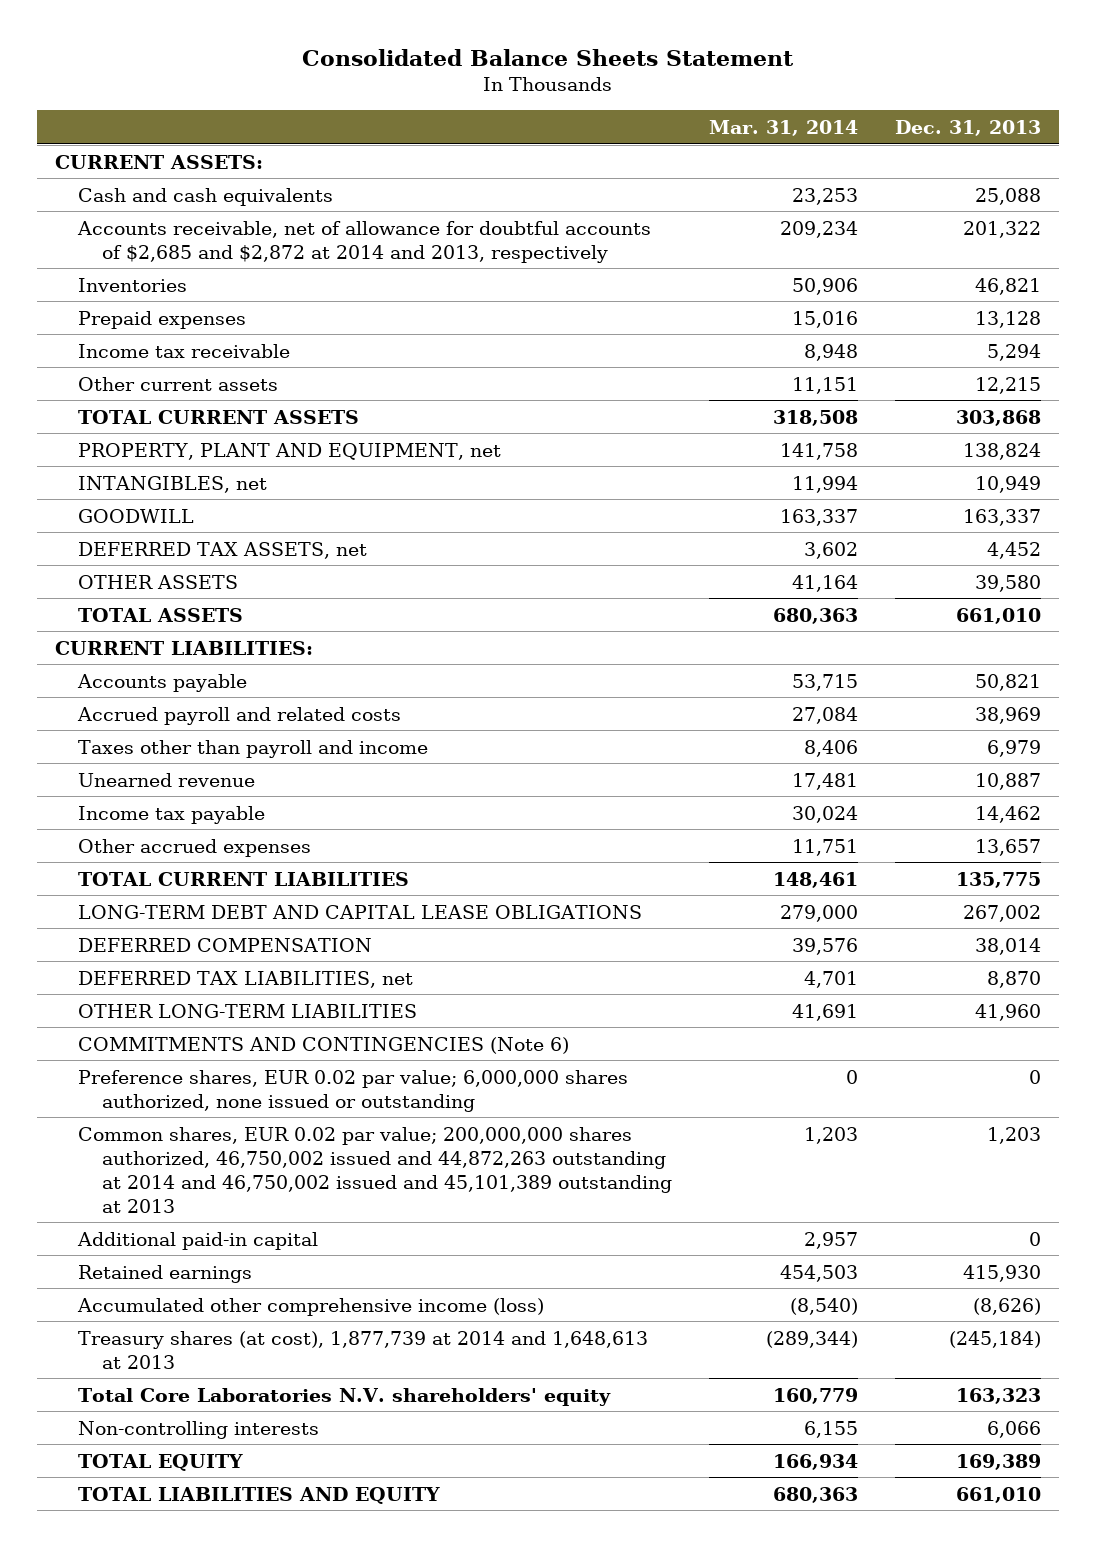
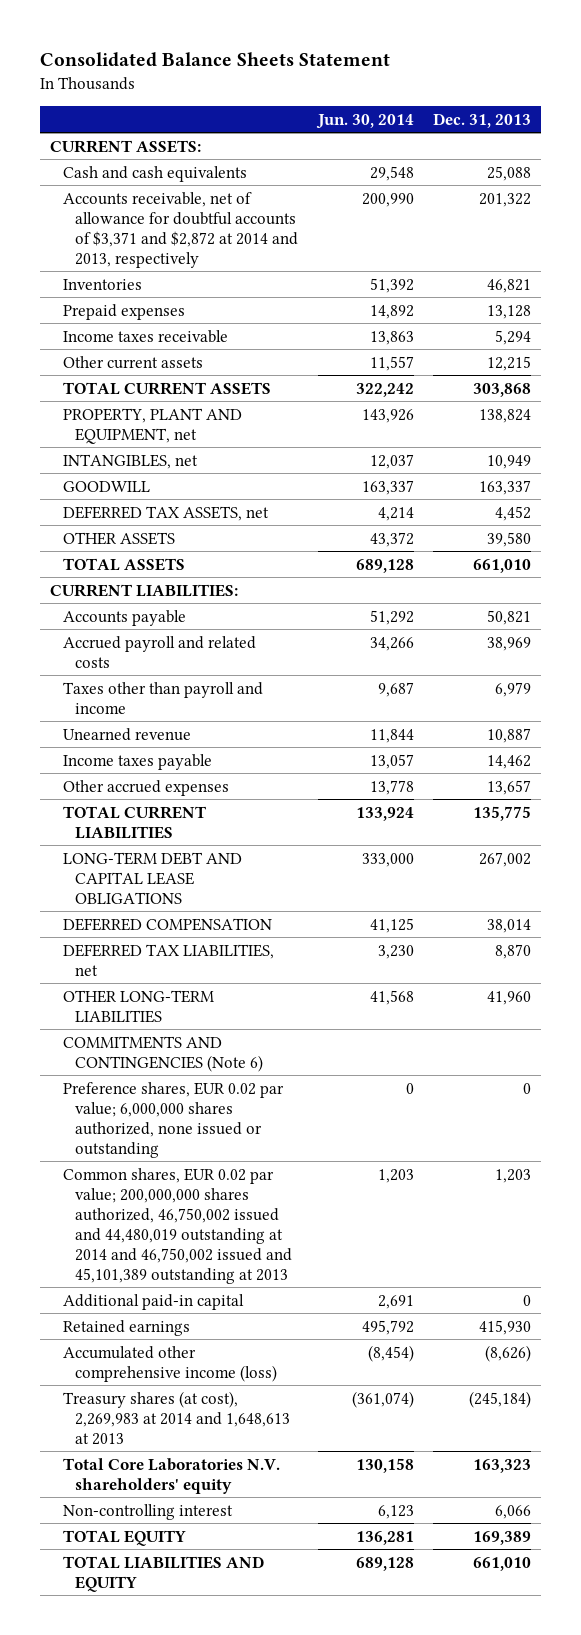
[708,119,858,136] Mar. 31, 2014 -> none
none -> [315,113,414,129] Jun. 30, 2014
[77,220,652,263] Accounts receivable, net of allowance for doubtful accounts of $2,685 and $2,872 at 2014 and 2013, respectively -> [62,191,299,268] Accounts receivable, net of allowance for doubtful accounts of $3,371 and $2,872 at 2014 and 2013, respectively
[78,343,291,358] Income tax receivable -> [62,329,228,343] Income taxes receivable
[78,805,266,824] Income tax payable -> [62,753,212,770] Income taxes payable
[78,1126,672,1213] Common shares, EUR 0.02 par value; 200,000,000 shares authorized, 46,750,002 issued and 44,872,263 outstanding at 2014 and 46,750,002 issued and 45,101,389 outstanding at 2013 -> [62,1167,293,1284] Common shares, EUR 0.02 par value; 200,000,000 shares authorized, 46,750,002 issued and 44,480,019 outstanding at 2014 and 46,750,002 issued and 45,101,389 outstanding at 2013
[78,1330,649,1369] Treasury shares (at cost), 1,877,739 at 2014 and 1,648,613 at 2013 -> [62,1390,291,1445] Treasury shares (at cost), 2,269,983 at 2014 and 1,648,613 at 2013
[78,1420,320,1439] Non-controlling interests -> [62,1503,233,1520] Non-controlling interest

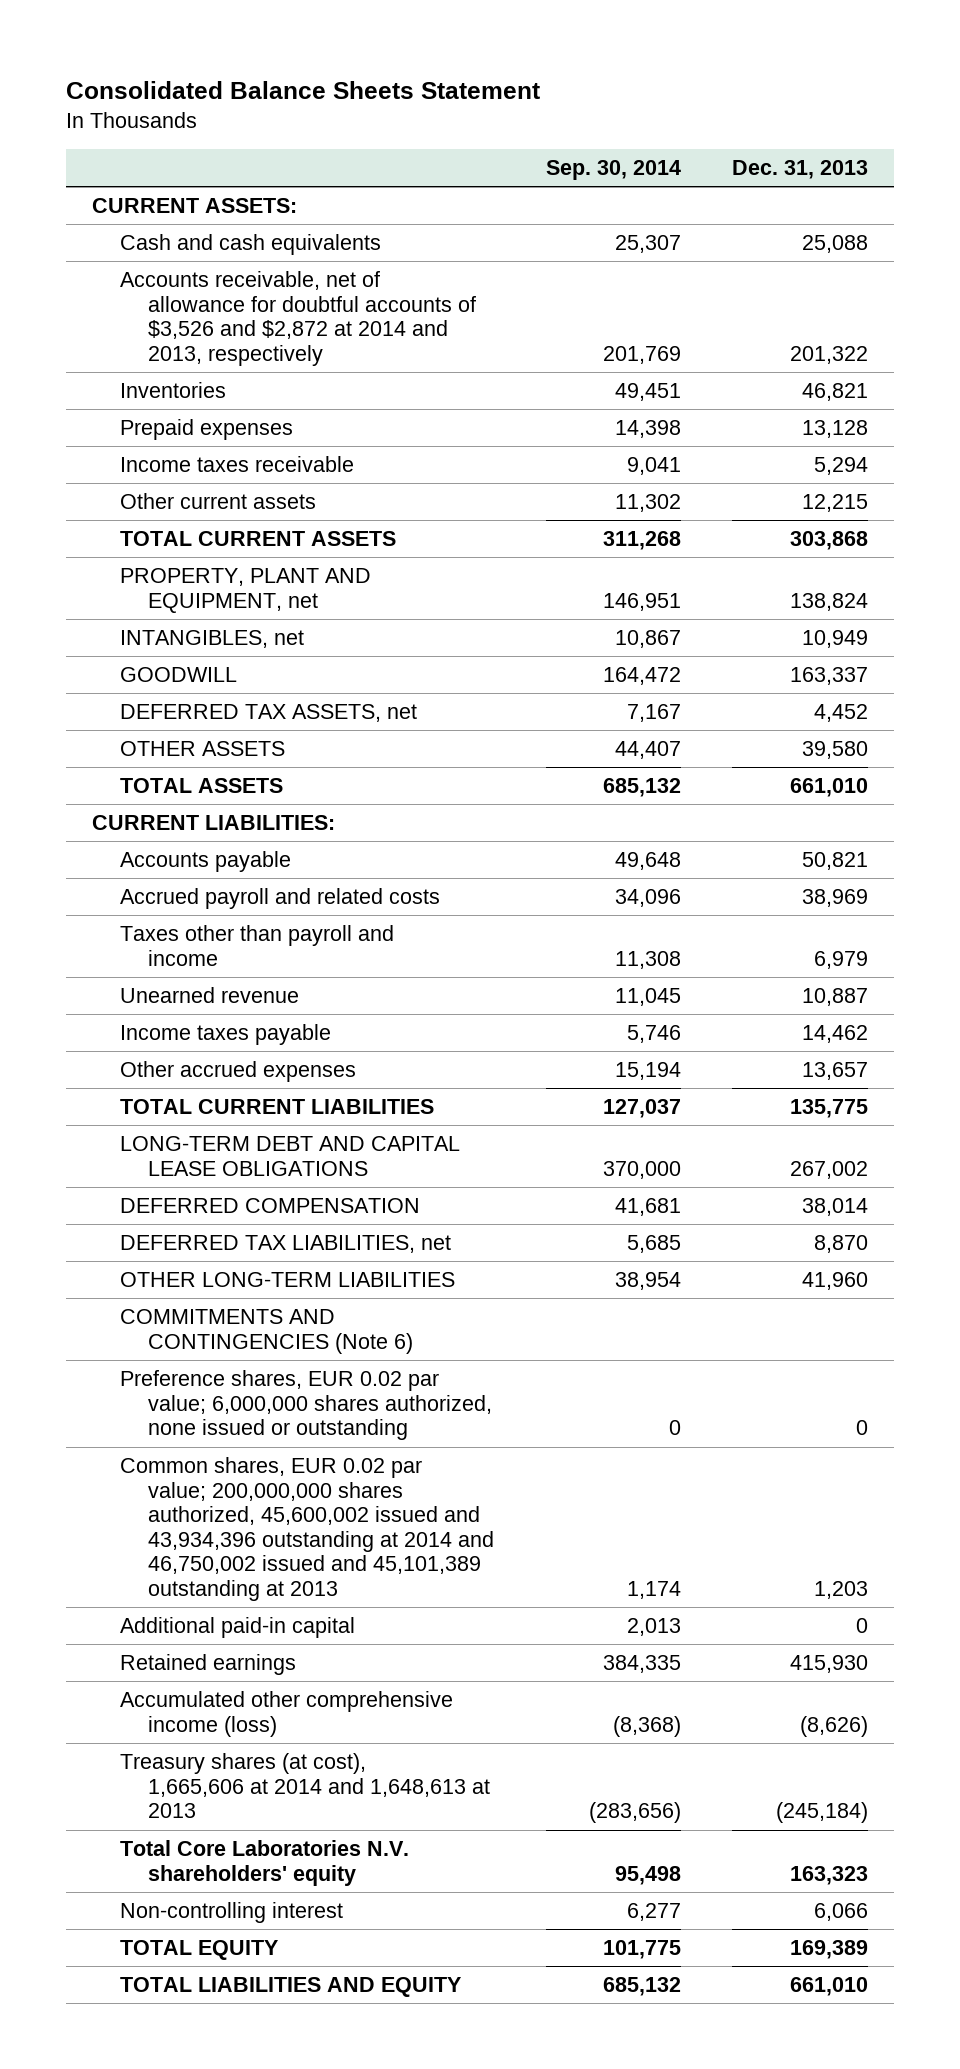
[315,113,414,129] Jun. 30, 2014 -> none
none -> [545,160,681,181] Sep. 30, 2014
[62,191,299,268] Accounts receivable, net of allowance for doubtful accounts of $3,371 and $2,872 at 2014 and 2013, respectively -> [119,271,477,366] Accounts receivable, net of allowance for doubtful accounts of $3,526 and $2,872 at 2014 and 2013, respectively
[62,1167,293,1284] Common shares, EUR 0.02 par value; 200,000,000 shares authorized, 46,750,002 issued and 44,480,019 outstanding at 2014 and 46,750,002 issued and 45,101,389 outstanding at 2013 -> [119,1457,495,1601] Common shares, EUR 0.02 par value; 200,000,000 shares authorized, 45,600,002 issued and 43,934,396 outstanding at 2014 and 46,750,002 issued and 45,101,389 outstanding at 2013
[62,1390,291,1445] Treasury shares (at cost), 2,269,983 at 2014 and 1,648,613 at 2013 -> [119,1753,491,1819] Treasury shares (at cost), 1,665,606 at 2014 and 1,648,613 at 2013

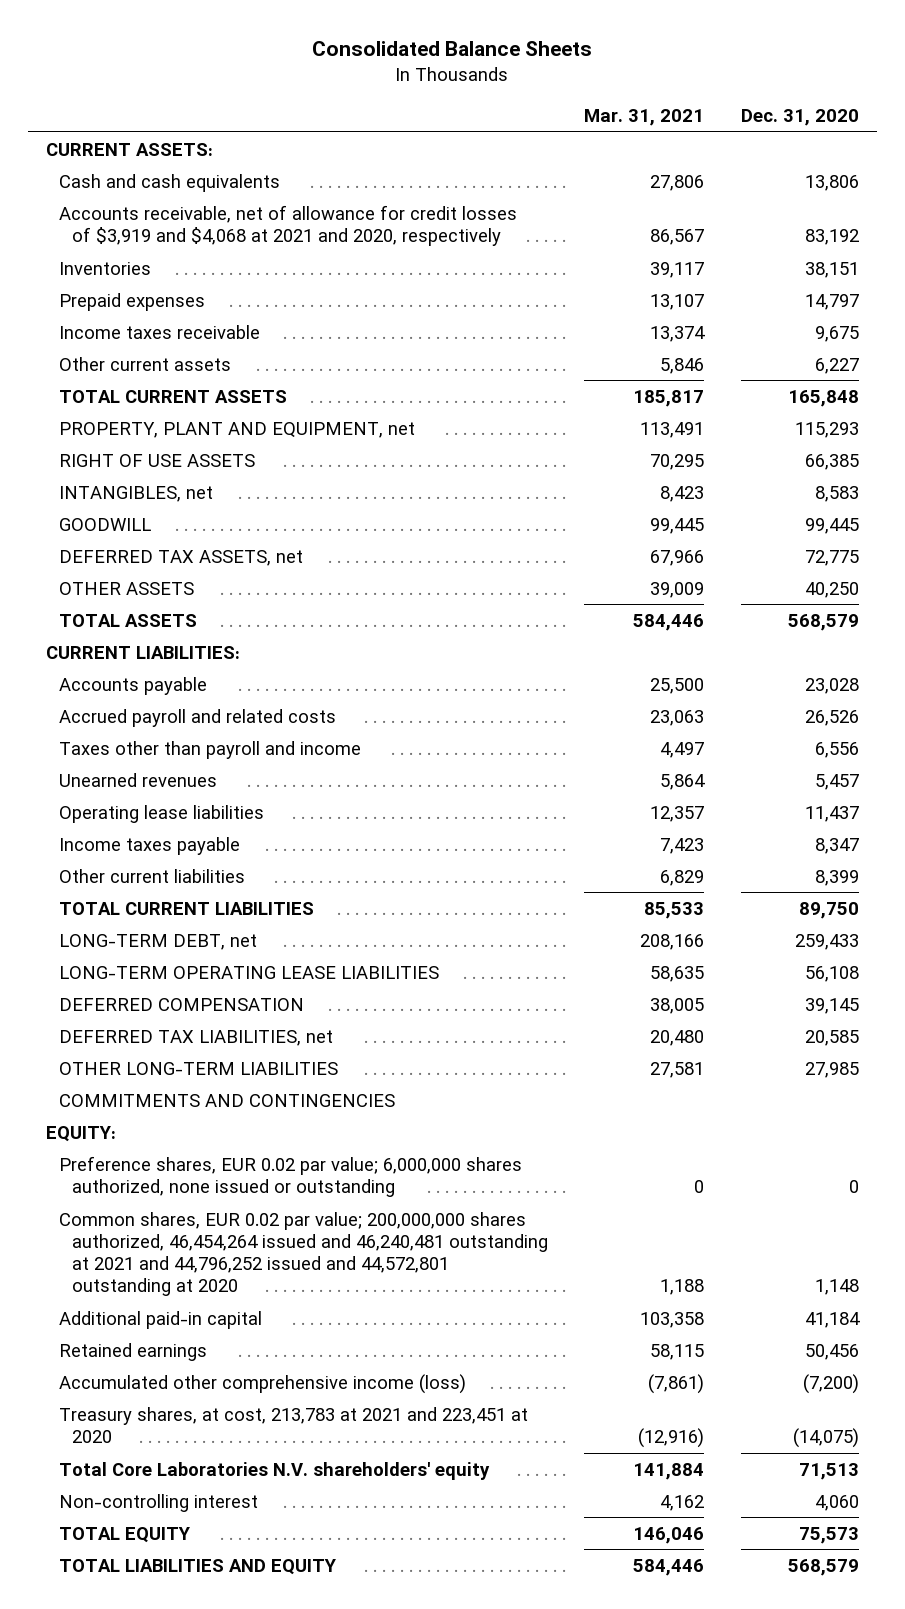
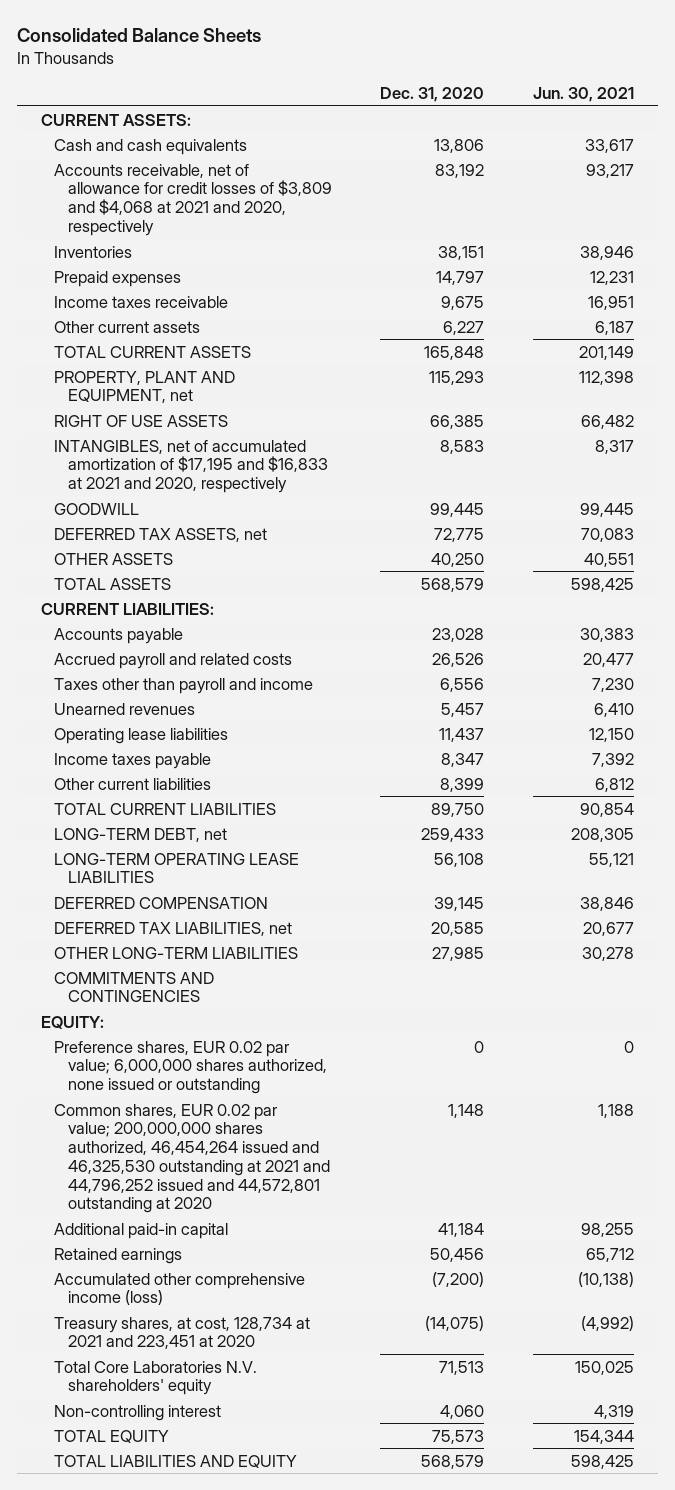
[584,108,705,126] Mar. 31, 2021 -> none
none -> [532,86,634,102] Jun. 30, 2021
[59,204,518,246] Accounts receivable, net of allowance for credit losses of $3,919 and $4,068 at 2021 and 2020, respectively -> [54,163,332,236] Accounts receivable, net of allowance for credit losses of $3,809 and $4,068 at 2021 and 2020, respectively
[59,485,214,502] INTANGIBLES, net -> [54,439,328,494] INTANGIBLES, net of accumulated amortization of $17,195 and $16,833 at 2021 and 2020, respectively
[59,1211,549,1297] Common shares, EUR 0.02 par value; 200,000,000 shares authorized, 46,454,264 issued and 46,240,481 outstanding at 2021 and 44,796,252 issued and 44,572,801 outstanding at 2020 -> [54,1103,330,1214] Common shares, EUR 0.02 par value; 200,000,000 shares authorized, 46,454,264 issued and 46,325,530 outstanding at 2021 and 44,796,252 issued and 44,572,801 outstanding at 2020
[59,1406,529,1443] Treasury shares, at cost, 213,783 at 2021 and 223,451 at 2020 -> [54,1316,311,1350] Treasury shares, at cost, 128,734 at 2021 and 223,451 at 2020

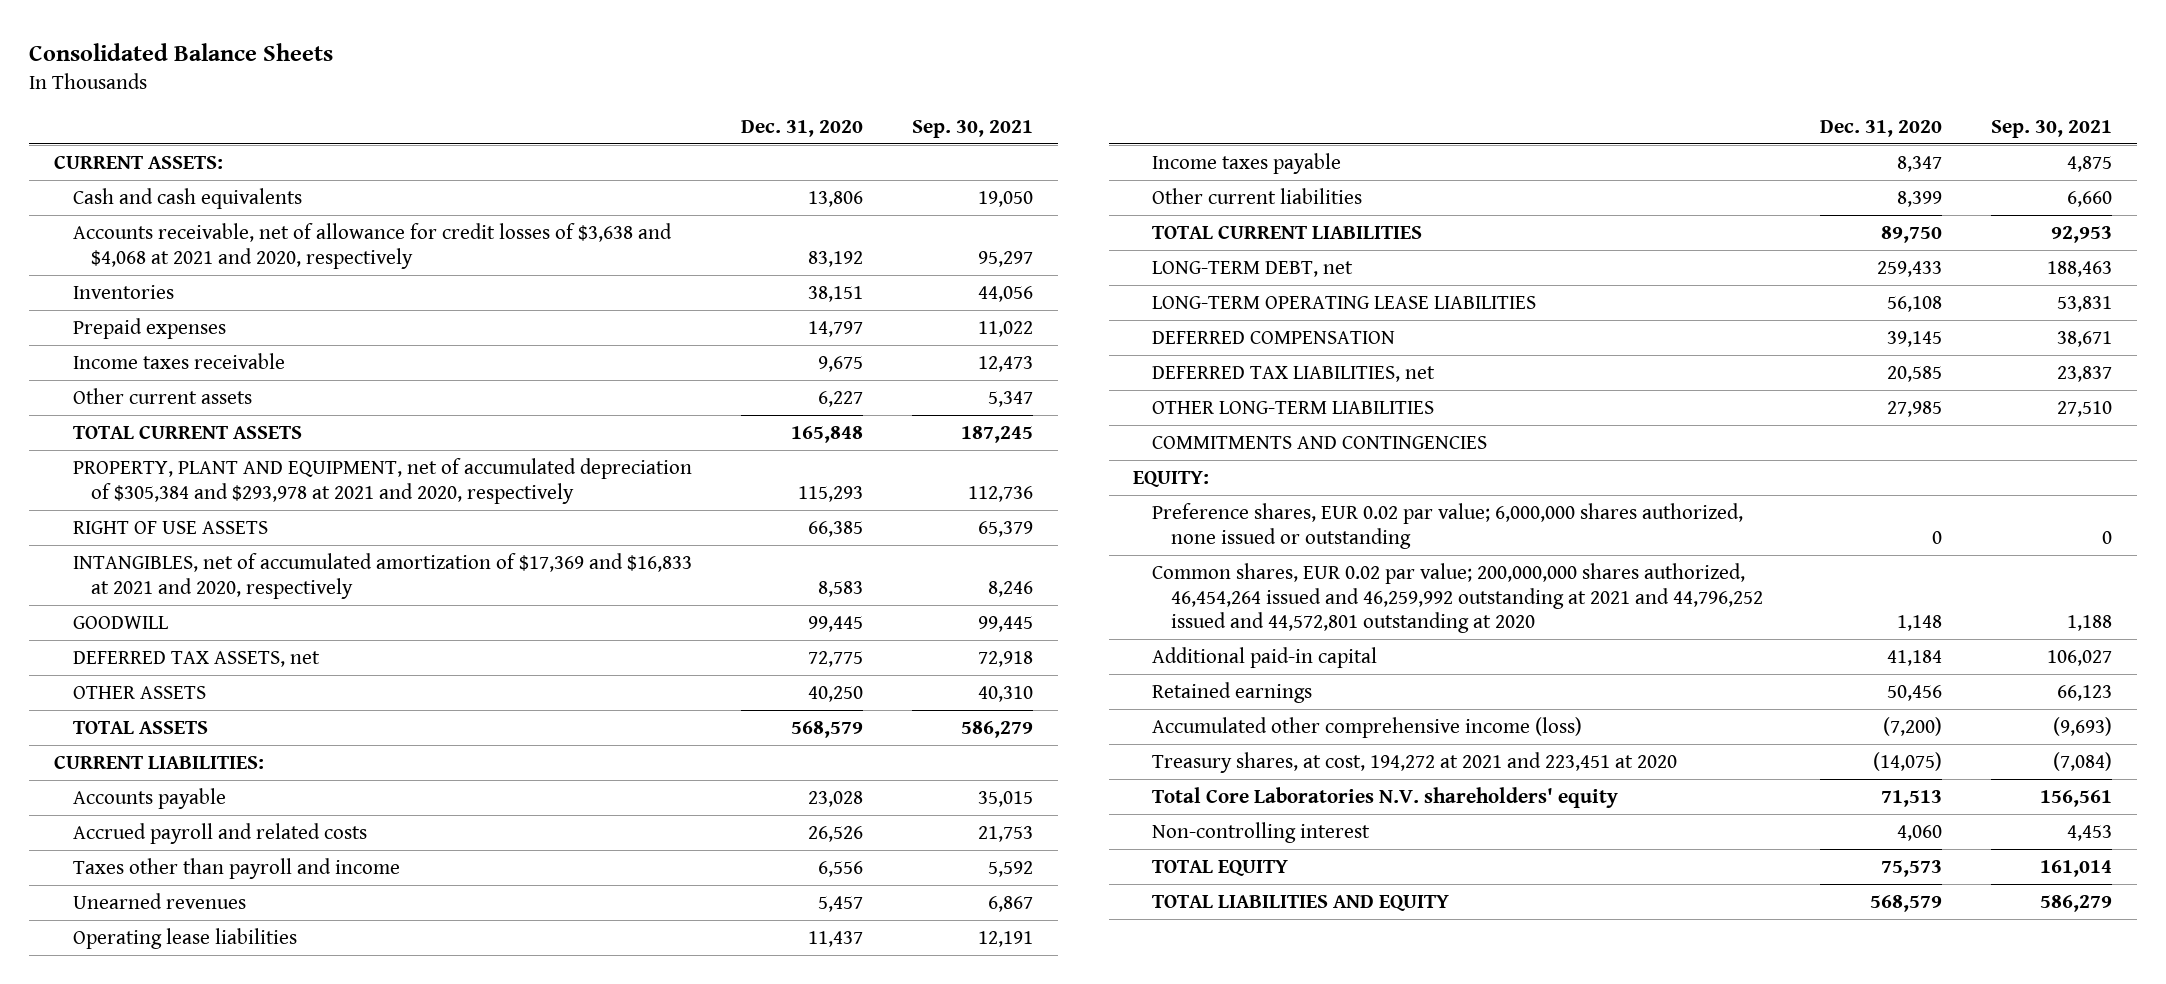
[532,86,634,102] Jun. 30, 2021 -> none
none -> [911,119,1033,138] Sep. 30, 2021
[54,163,332,236] Accounts receivable, net of allowance for credit losses of $3,809 and $4,068 at 2021 and 2020, respectively -> [72,222,672,269] Accounts receivable, net of allowance for credit losses of $3,638 and $4,068 at 2021 and 2020, respectively
[54,370,236,404] PROPERTY, PLANT AND EQUIPMENT, net -> [72,457,692,504] PROPERTY, PLANT AND EQUIPMENT, net of accumulated depreciation of $305,384 and $293,978 at 2021 and 2020, respectively
[54,439,328,494] INTANGIBLES, net of accumulated amortization of $17,195 and $16,833 at 2021 and 2020, respectively -> [72,552,692,599] INTANGIBLES, net of accumulated amortization of $17,369 and $16,833 at 2021 and 2020, respectively
[54,1103,330,1214] Common shares, EUR 0.02 par value; 200,000,000 shares authorized, 46,454,264 issued and 46,325,530 outstanding at 2021 and 44,796,252 issued and 44,572,801 outstanding at 2020 -> [1151,562,1763,634] Common shares, EUR 0.02 par value; 200,000,000 shares authorized, 46,454,264 issued and 46,259,992 outstanding at 2021 and 44,796,252 issued and 44,572,801 outstanding at 2020
[54,1316,311,1350] Treasury shares, at cost, 128,734 at 2021 and 223,451 at 2020 -> [1151,751,1677,773] Treasury shares, at cost, 194,272 at 2021 and 223,451 at 2020

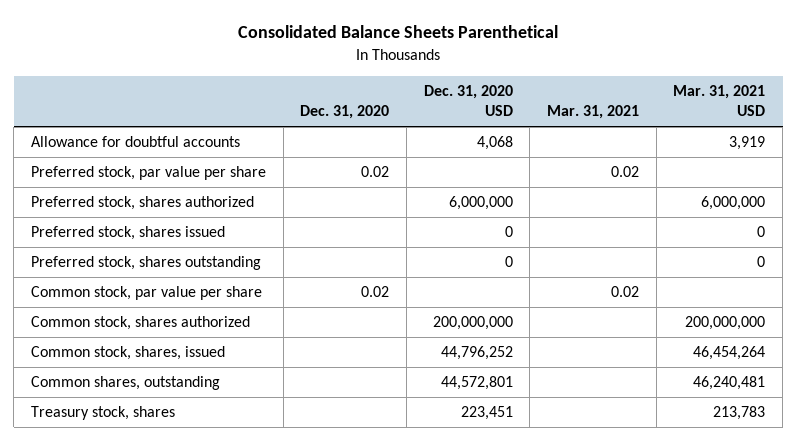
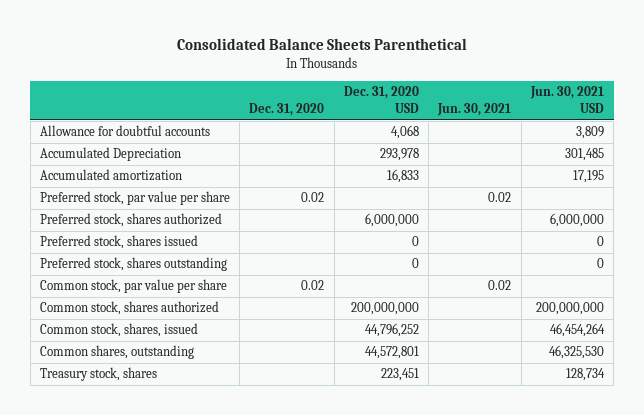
[547,105,640,120] Mar. 31, 2021 -> none
[673,85,766,117] Mar. 31, 2021 USD -> none
none -> [437,103,512,117] Jun. 30, 2021
none -> [529,86,604,114] Jun. 30, 2021 USD
none -> [39,147,181,162] Accumulated Depreciation
none -> [39,169,182,182] Accumulated amortization

